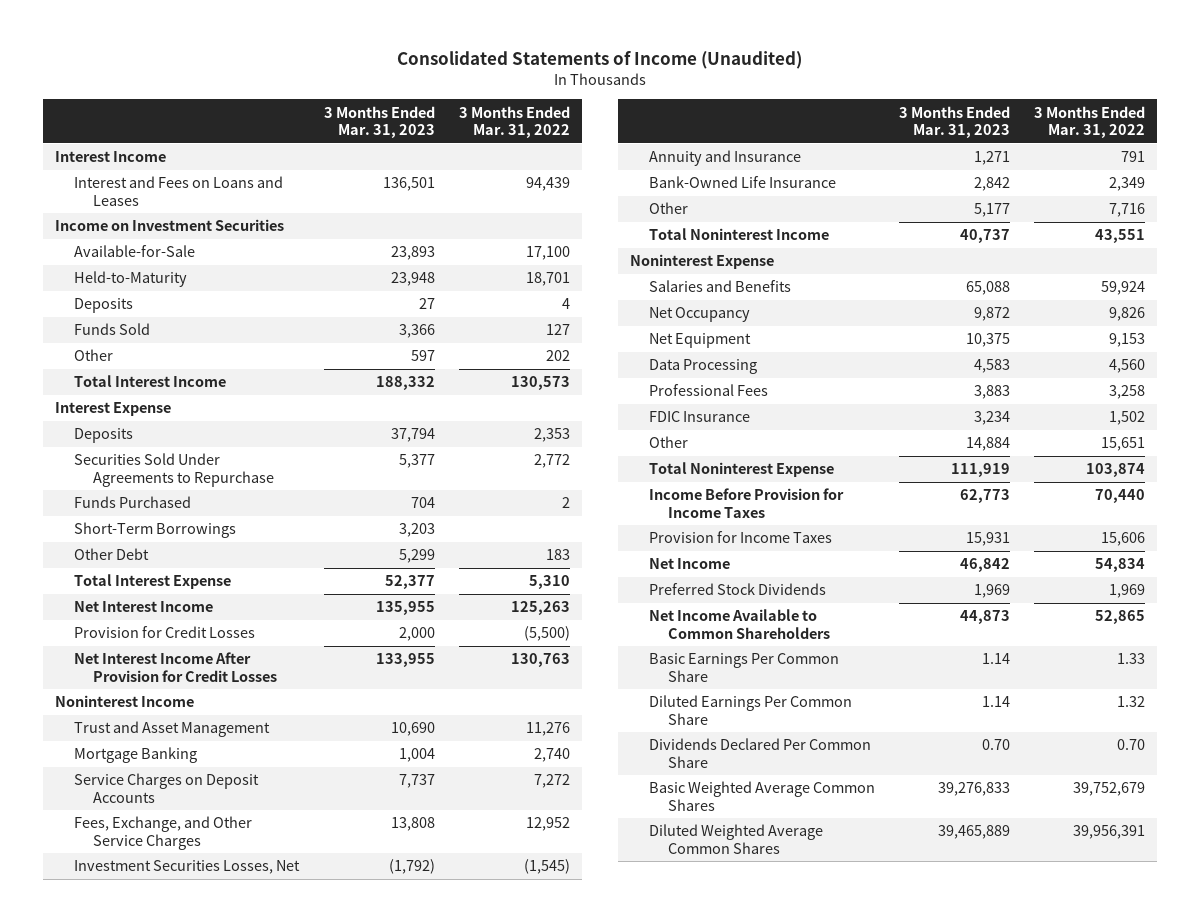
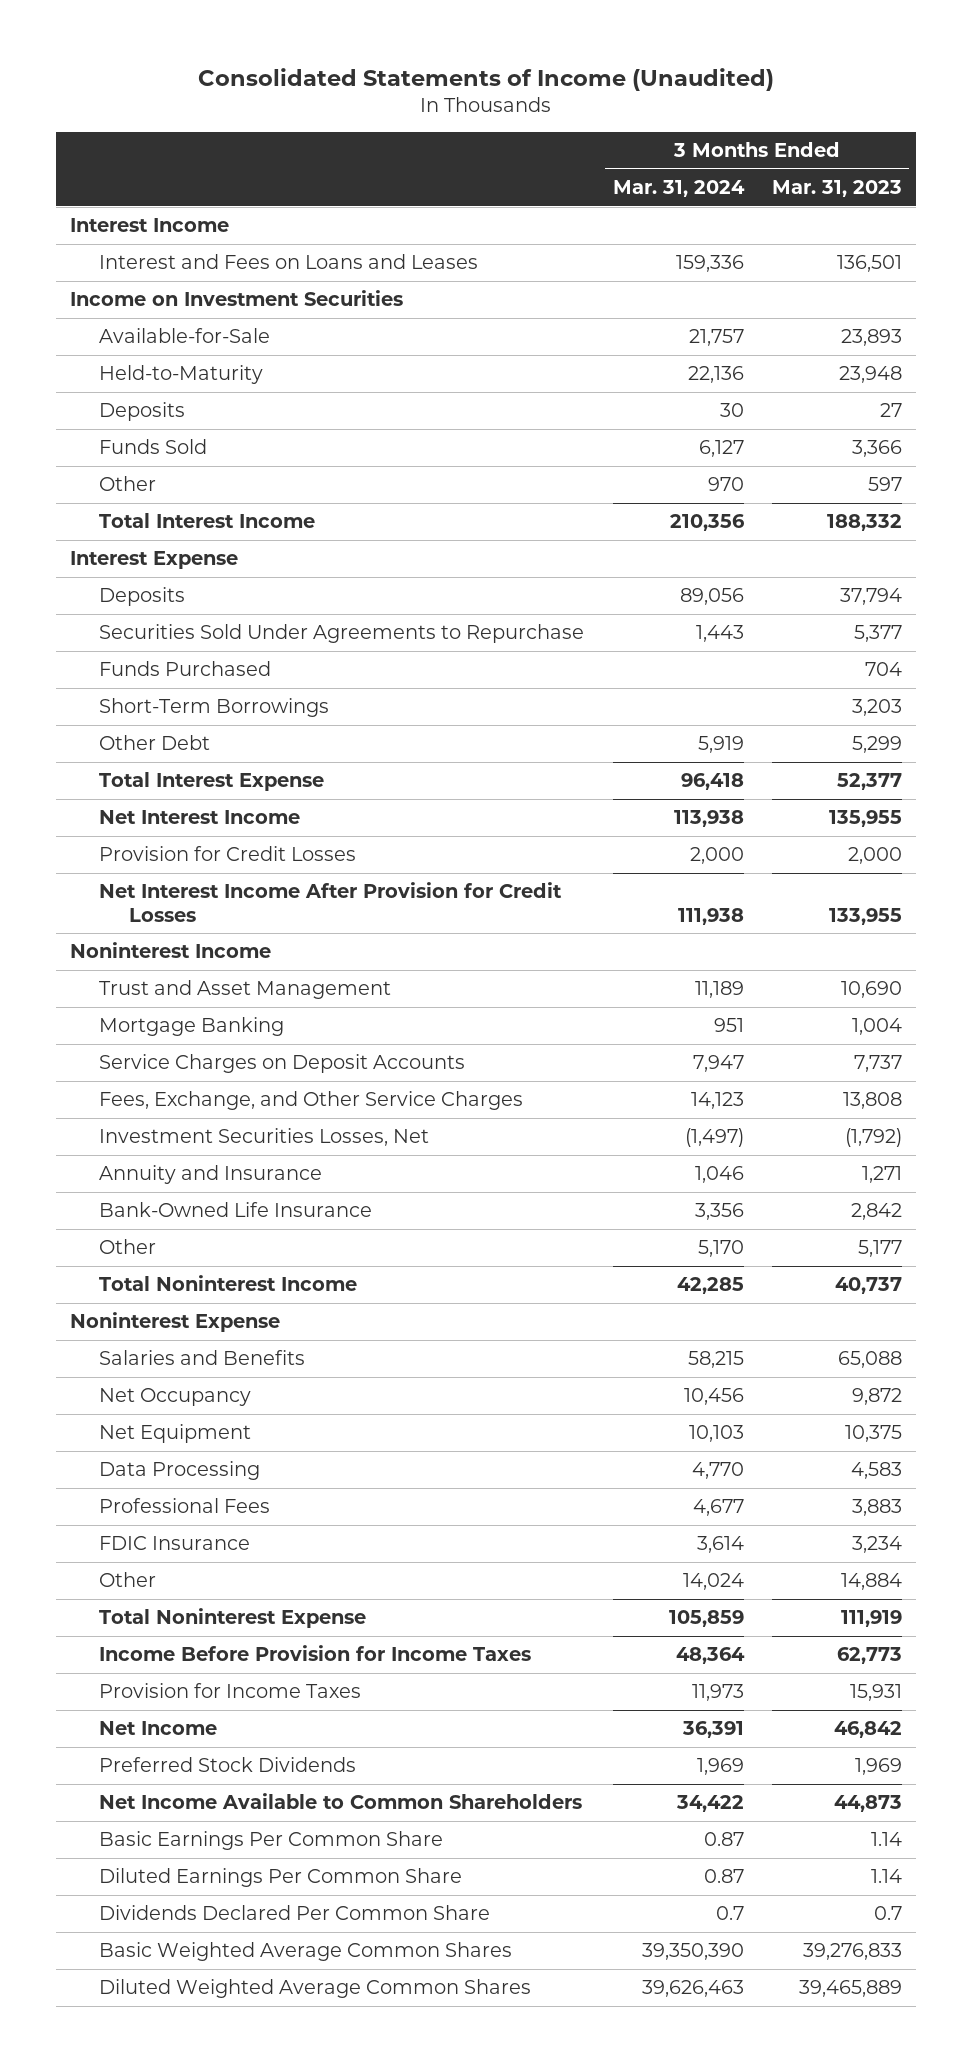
[458,105,570,139] 3 Months Ended Mar. 31, 2022 -> none
none -> [612,180,745,198] Mar. 31, 2024
[982,739,1011,751] 0.70 -> [873,1906,902,1921] 0.7

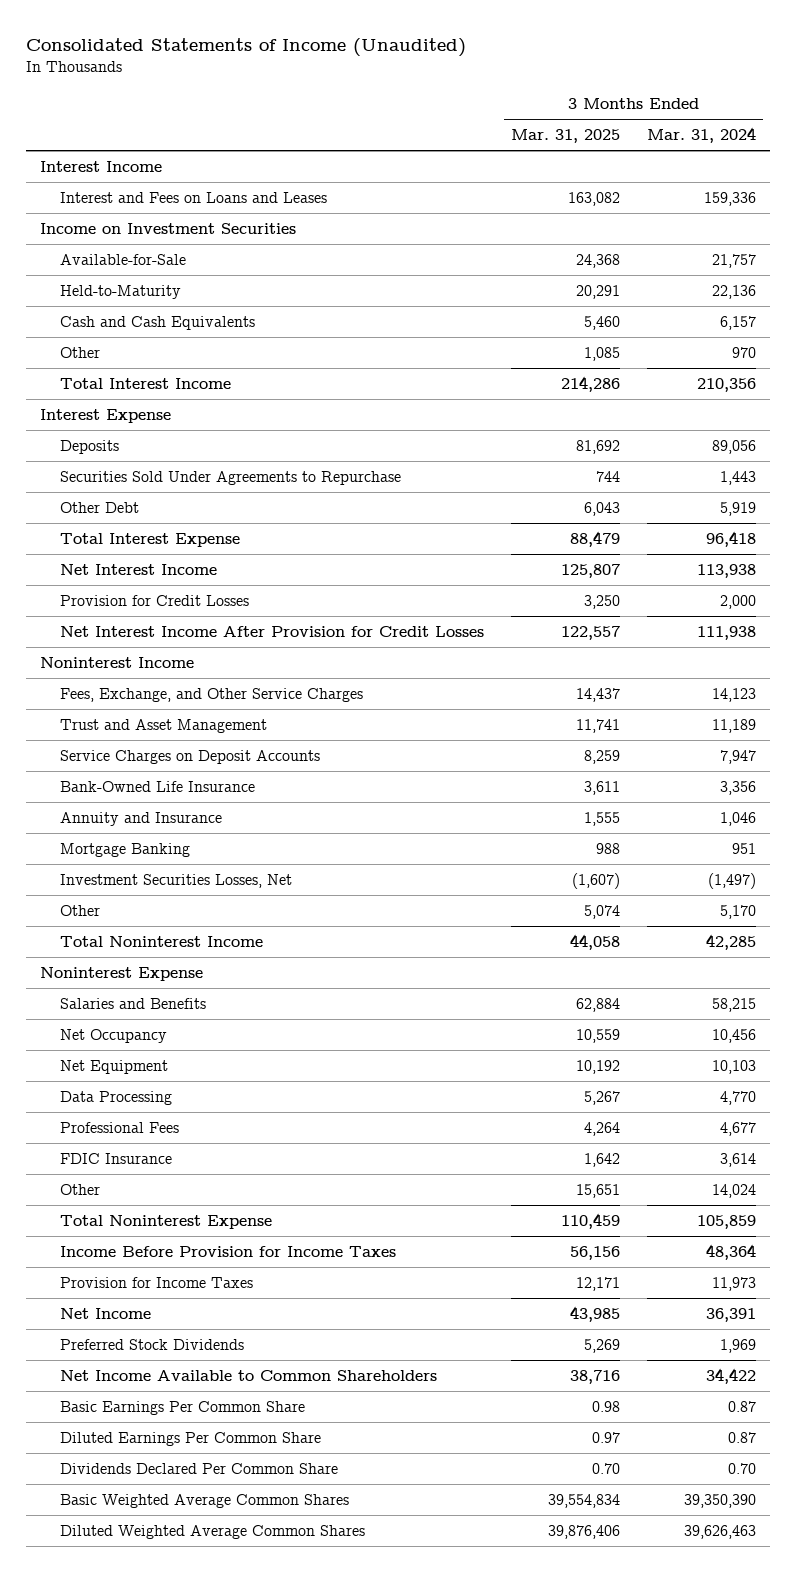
[771,180,902,198] Mar. 31, 2023 -> none
none -> [511,129,621,144] Mar. 31, 2025
[99,402,186,422] Deposits -> none
[99,439,208,455] Funds Sold -> none
none -> [60,316,256,331] Cash and Cash Equivalents
[99,661,272,677] Funds Purchased -> none
[99,698,330,718] Short-Term Borrowings -> none
[99,1091,524,1111] Fees, Exchange, and Other Service Charges -> [60,688,364,703] Fees, Exchange, and Other Service Charges
[99,1165,323,1185] Annuity and Insurance -> [60,812,223,827] Annuity and Insurance
[99,1017,285,1037] Mortgage Banking -> [60,843,191,858] Mortgage Banking
[99,1128,430,1147] Investment Securities Losses, Net -> [60,874,293,889] Investment Securities Losses, Net
[715,1906,744,1921] 0.7 -> [728,1463,757,1475] 0.70

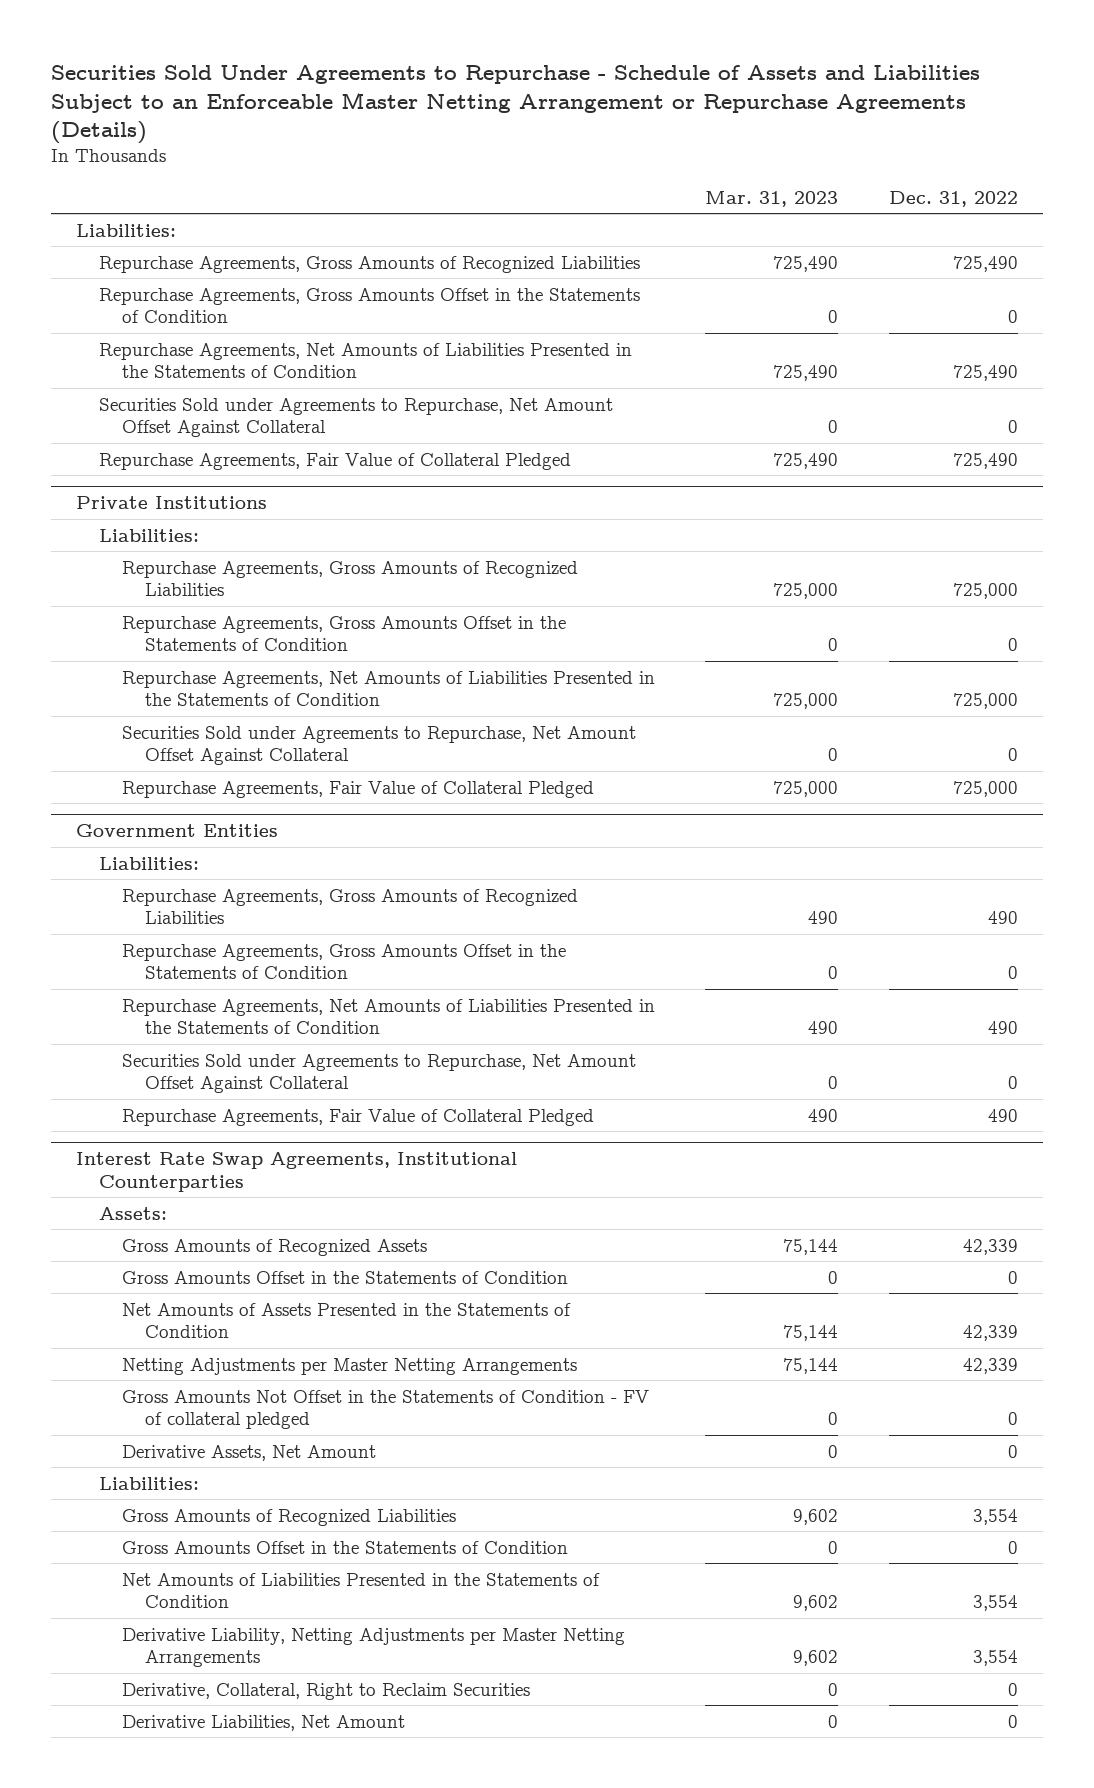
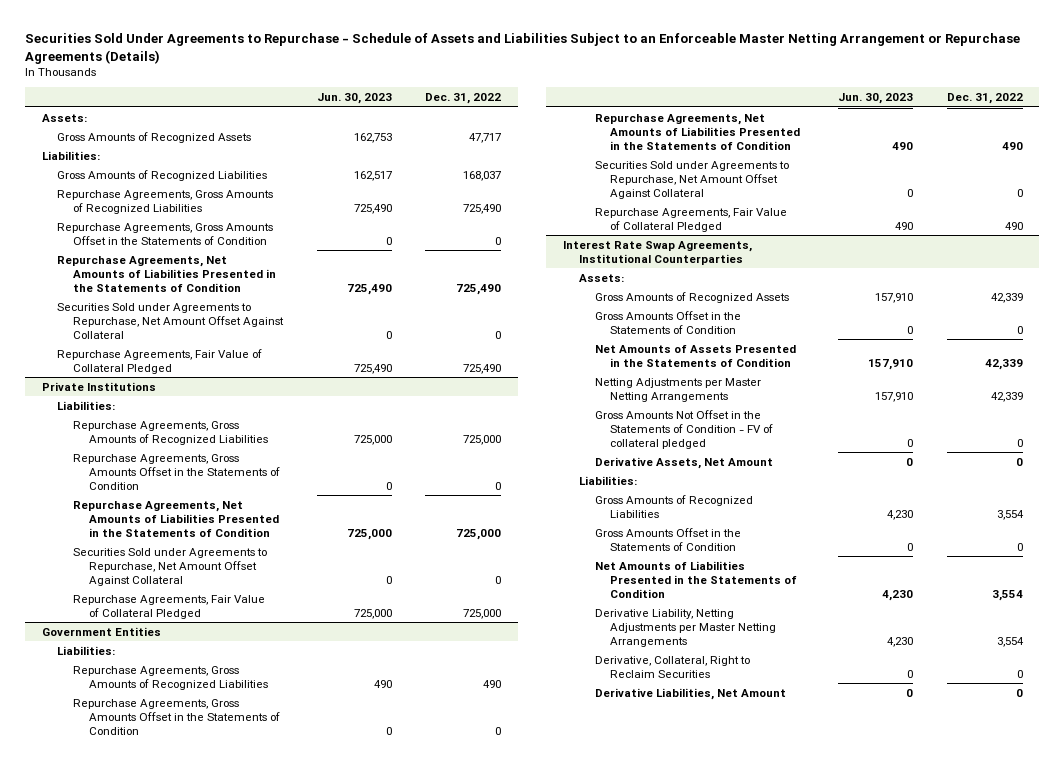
[705,190,839,207] Mar. 31, 2023 -> none
none -> [316,93,392,105] Jun. 30, 2023
none -> [41,113,87,122] Assets:
none -> [57,131,252,143] Gross Amounts of Recognized Assets
none -> [57,169,268,181] Gross Amounts of Recognized Liabilities

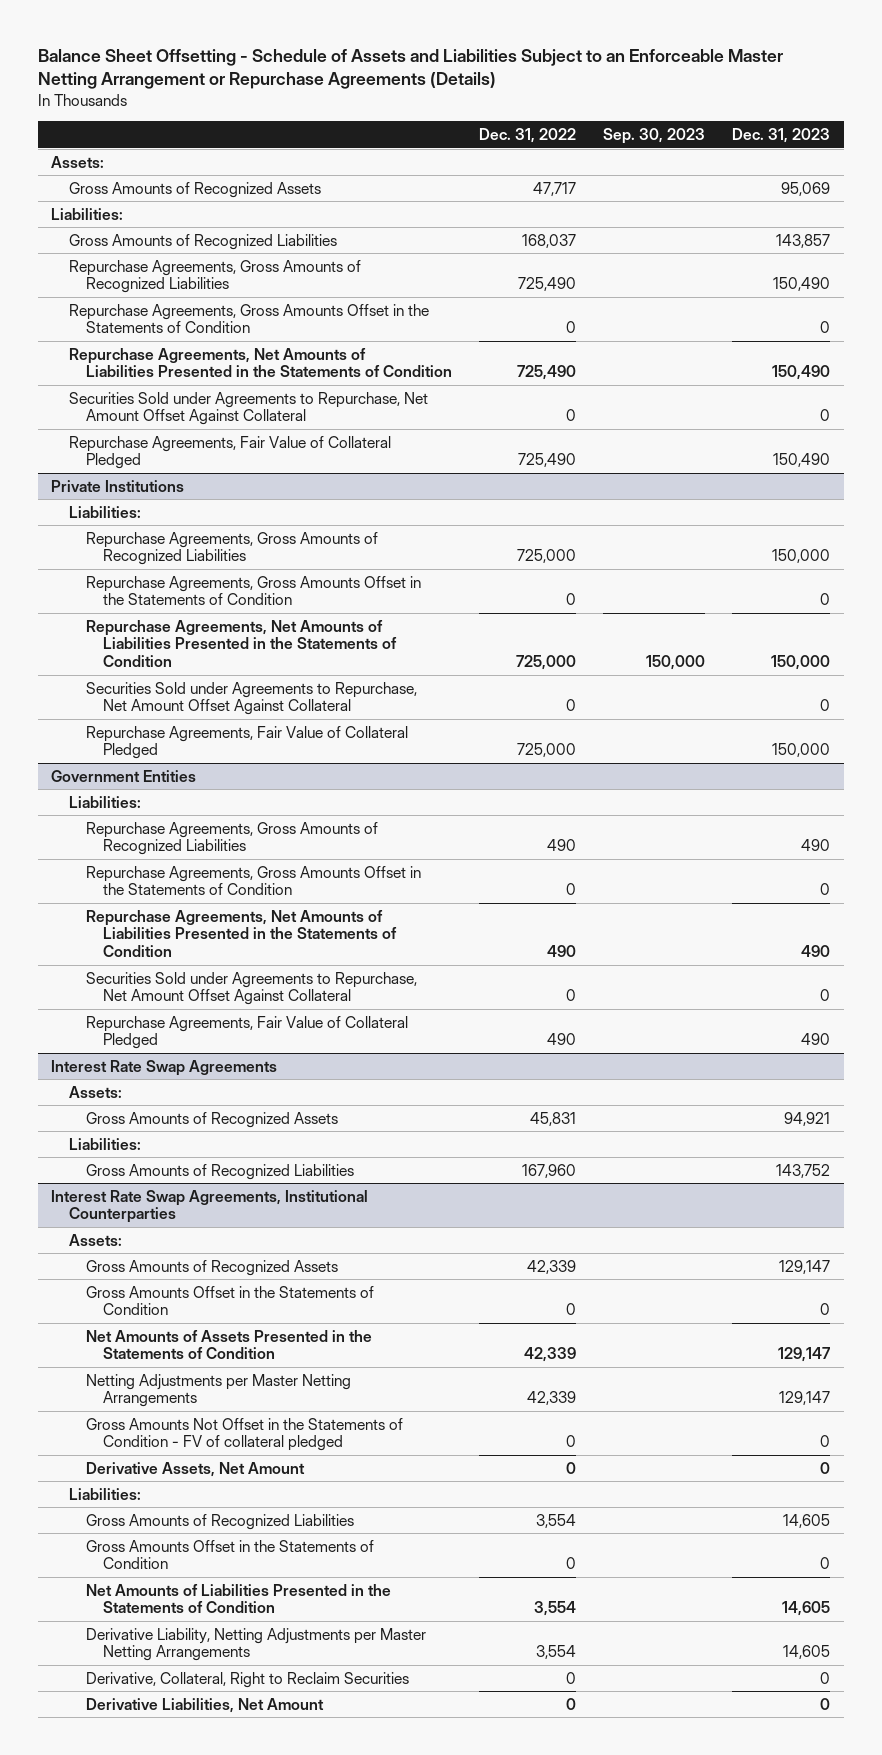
[25,32,1021,64] Securities Sold Under Agreements to Repurchase - Schedule of Assets and Liabilities Subject to an Enforceable Master Netting Arrangement or Repurchase Agreements (Details) -> [37,48,783,90] Balance Sheet Offsetting - Schedule of Assets and Liabilities Subject to an Enforceable Master Netting Arrangement or Repurchase Agreements (Details)
[316,93,392,105] Jun. 30, 2023 -> none
none -> [602,128,705,145] Sep. 30, 2023
none -> [732,128,831,144] Dec. 31, 2023
none -> [51,1059,278,1076] Interest Rate Swap Agreements
none -> [68,1085,122,1098] Assets:
none -> [85,1111,338,1128] Gross Amounts of Recognized Assets
none -> [68,1137,141,1150] Liabilities:
none -> [85,1163,354,1180] Gross Amounts of Recognized Liabilities

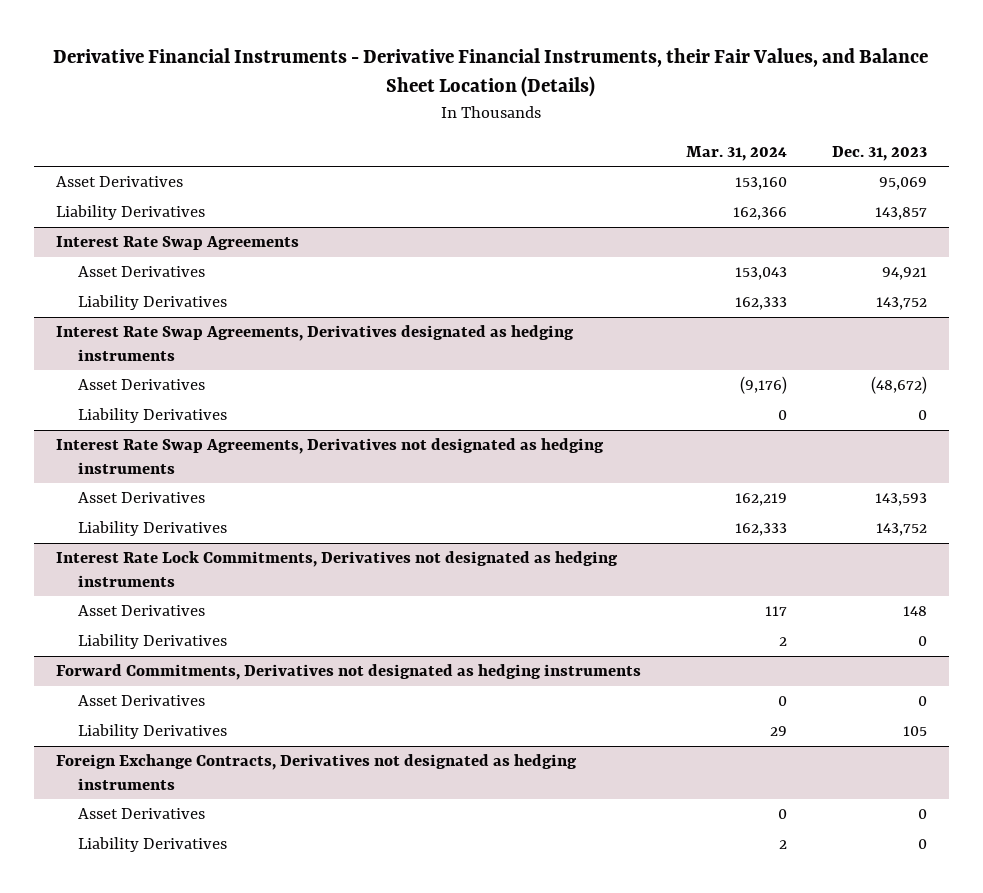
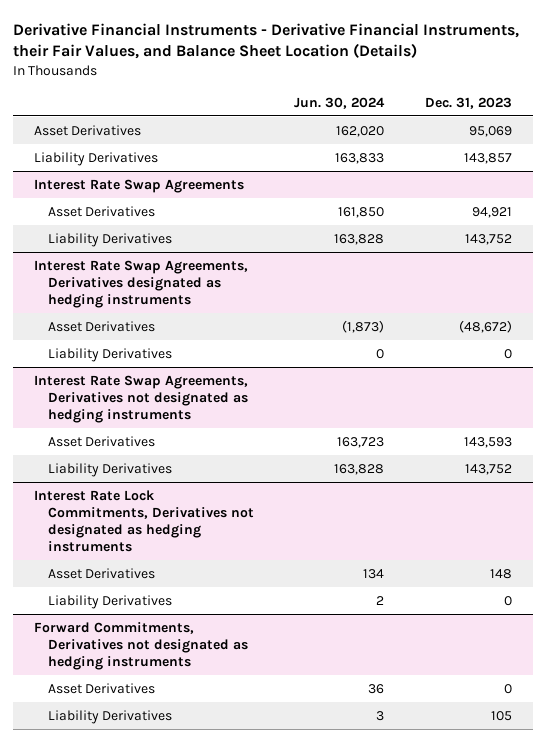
[685,145,787,161] Mar. 31, 2024 -> none
none -> [294,96,386,109] Jun. 30, 2024
[56,754,578,790] Foreign Exchange Contracts, Derivatives not designated as hedging instruments -> none
[77,808,205,820] Asset Derivatives -> none
[77,837,227,853] Liability Derivatives -> none

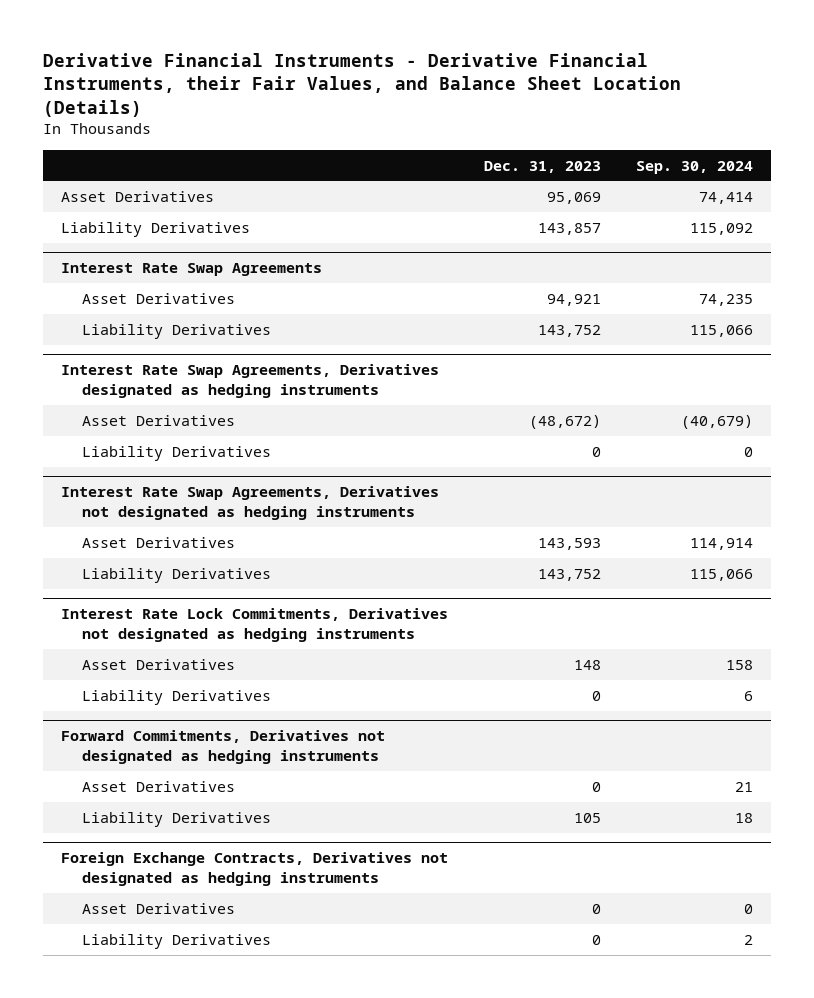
[294,96,386,109] Jun. 30, 2024 -> none
none -> [636,160,754,174] Sep. 30, 2024
none -> [61,852,449,886] Foreign Exchange Contracts, Derivatives not designated as hedging instruments
none -> [82,902,236,914] Asset Derivatives
none -> [82,933,272,949] Liability Derivatives

